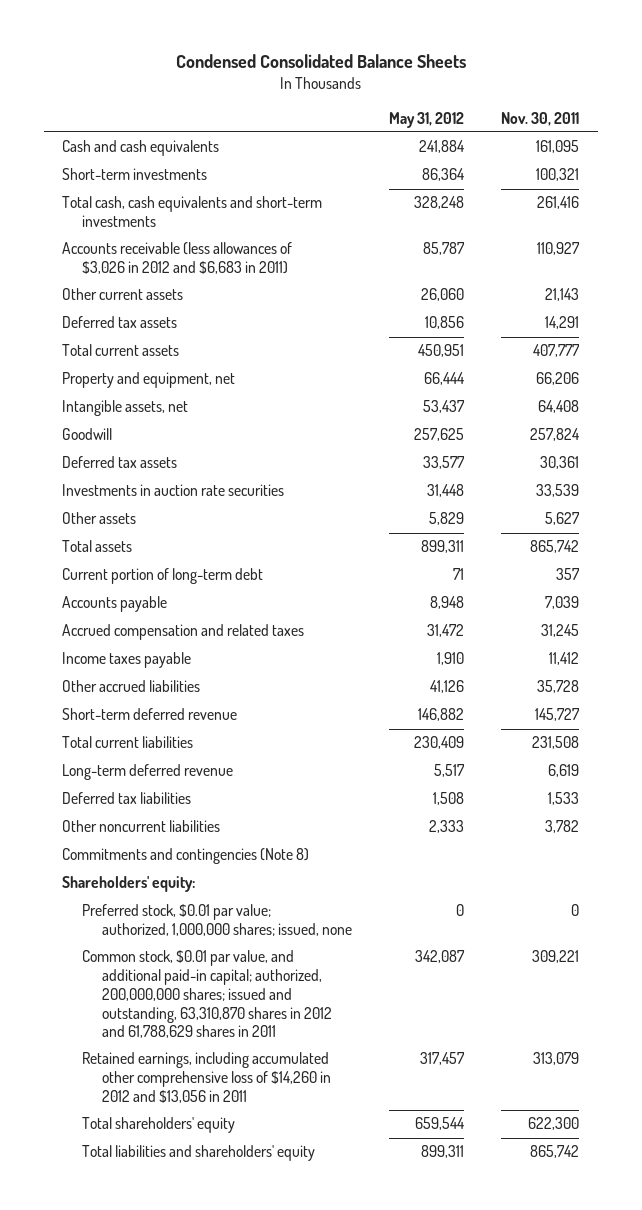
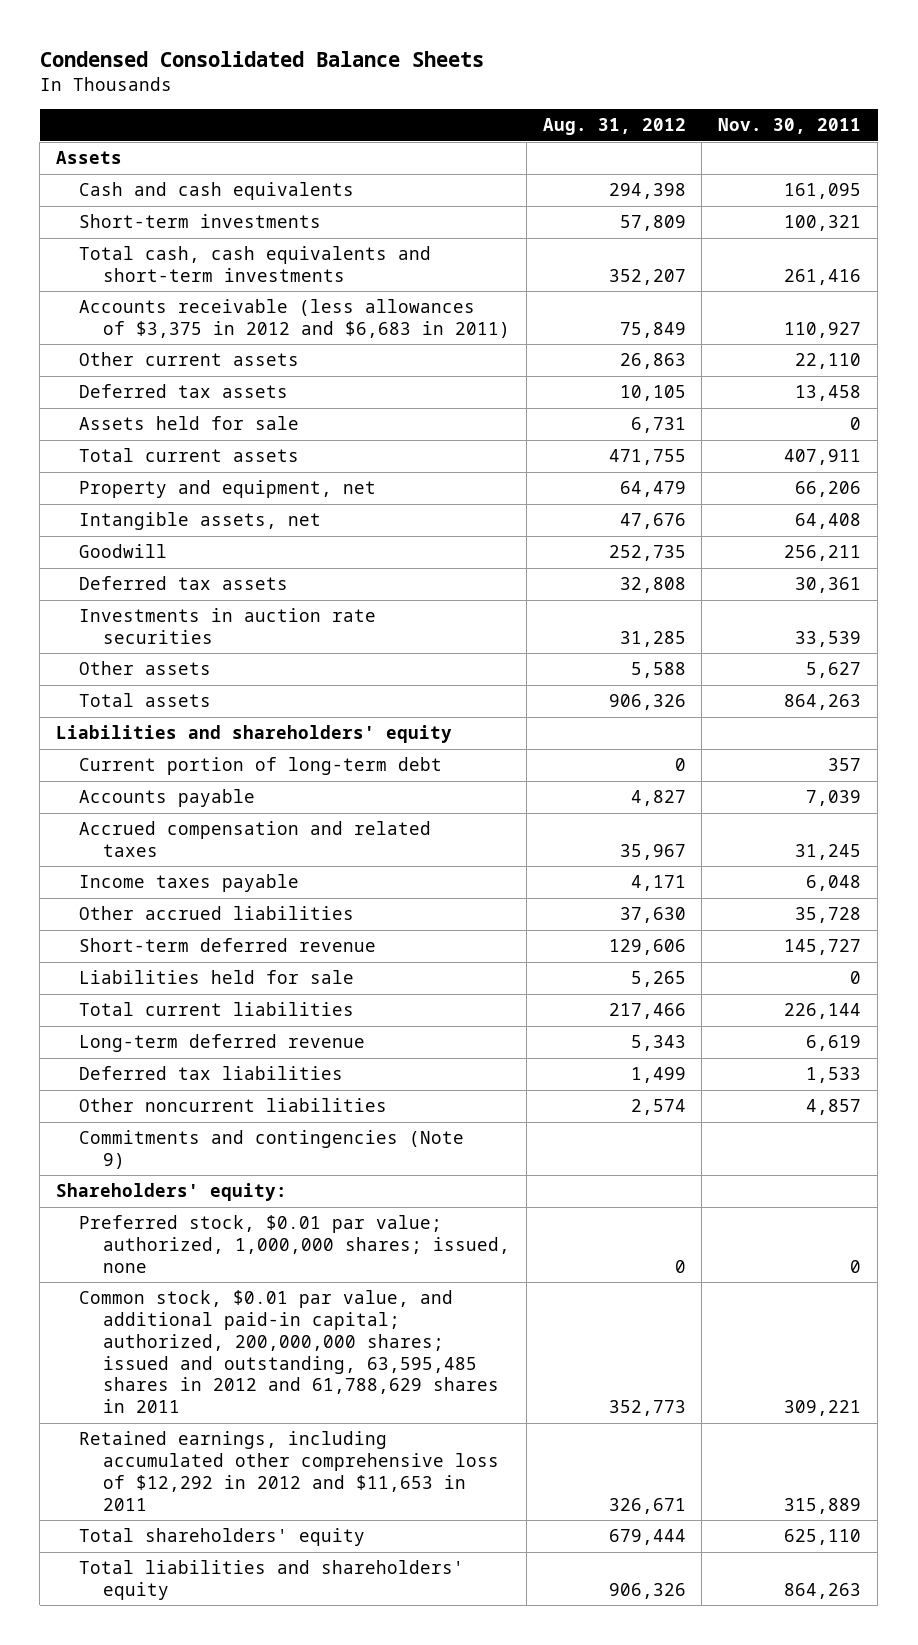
[389,111,465,128] May 31, 2012 -> none
none -> [542,118,686,136] Aug. 31, 2012
none -> [56,151,123,165] Assets
[62,242,293,275] Accounts receivable (less allowances of $3,026 in 2012 and $6,683 in 2011) -> [79,299,510,339] Accounts receivable (less allowances of $3,375 in 2012 and $6,683 in 2011)
[545,288,580,302] 21,143 -> [795,353,862,370] 22,110
[545,316,580,330] 14,291 -> [795,385,862,402] 13,458
none -> [79,416,300,431] Assets held for sale
[533,344,581,358] 407,777 -> [784,449,862,466] 407,911
[530,428,581,442] 257,824 -> [784,545,862,562] 256,211
[530,540,580,554] 865,742 -> [784,694,862,711] 864,263
none -> [56,725,453,744] Liabilities and shareholders' equity
[549,652,580,666] 11,412 -> [806,875,862,892] 6,048
none -> [79,970,355,985] Liabilities held for sale
[532,736,580,750] 231,508 -> [784,1003,862,1020] 226,144
[545,820,580,834] 3,782 -> [806,1099,862,1116] 4,857
[62,848,310,865] Commitments and contingencies (Note 8) -> [79,1130,465,1170] Commitments and contingencies (Note 9)
[82,950,332,1039] Common stock, $0.01 par value, and additional paid-in capital; authorized, 200,000,000 shares; issued and outstanding, 63,310,870 shares in 2012 and 61,788,629 shares in 2011 -> [79,1290,499,1414] Common stock, $0.01 par value, and additional paid-in capital; authorized, 200,000,000 shares; issued and outstanding, 63,595,485 shares in 2012 and 61,788,629 shares in 2011
[82,1052,331,1103] Retained earnings, including accumulated other comprehensive loss of $14,260 in 2012 and $13,056 in 2011 -> [79,1431,499,1511] Retained earnings, including accumulated other comprehensive loss of $12,292 in 2012 and $11,653 in 2011
[533,1052,580,1066] 313,079 -> [784,1497,862,1514] 315,889
[528,1117,580,1131] 622,300 -> [784,1529,862,1546] 625,110
[530,1145,580,1159] 865,742 -> [784,1583,862,1600] 864,263

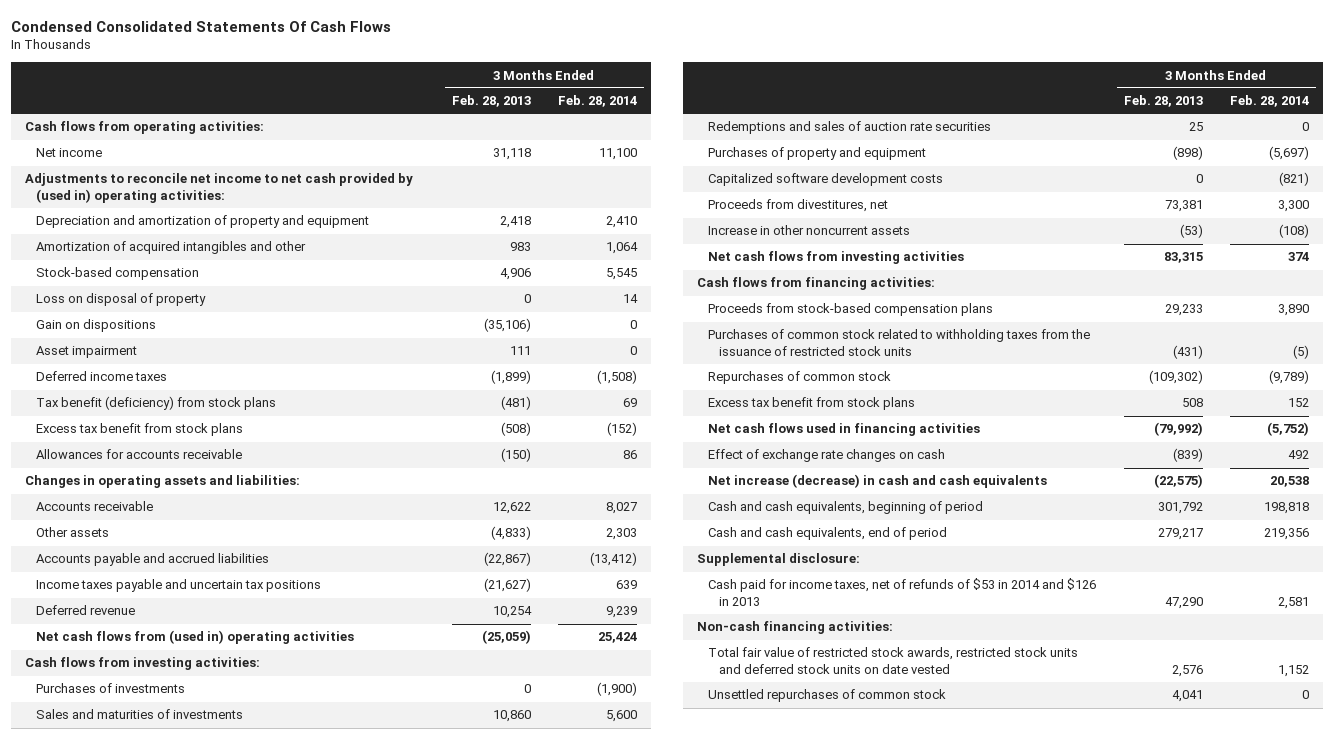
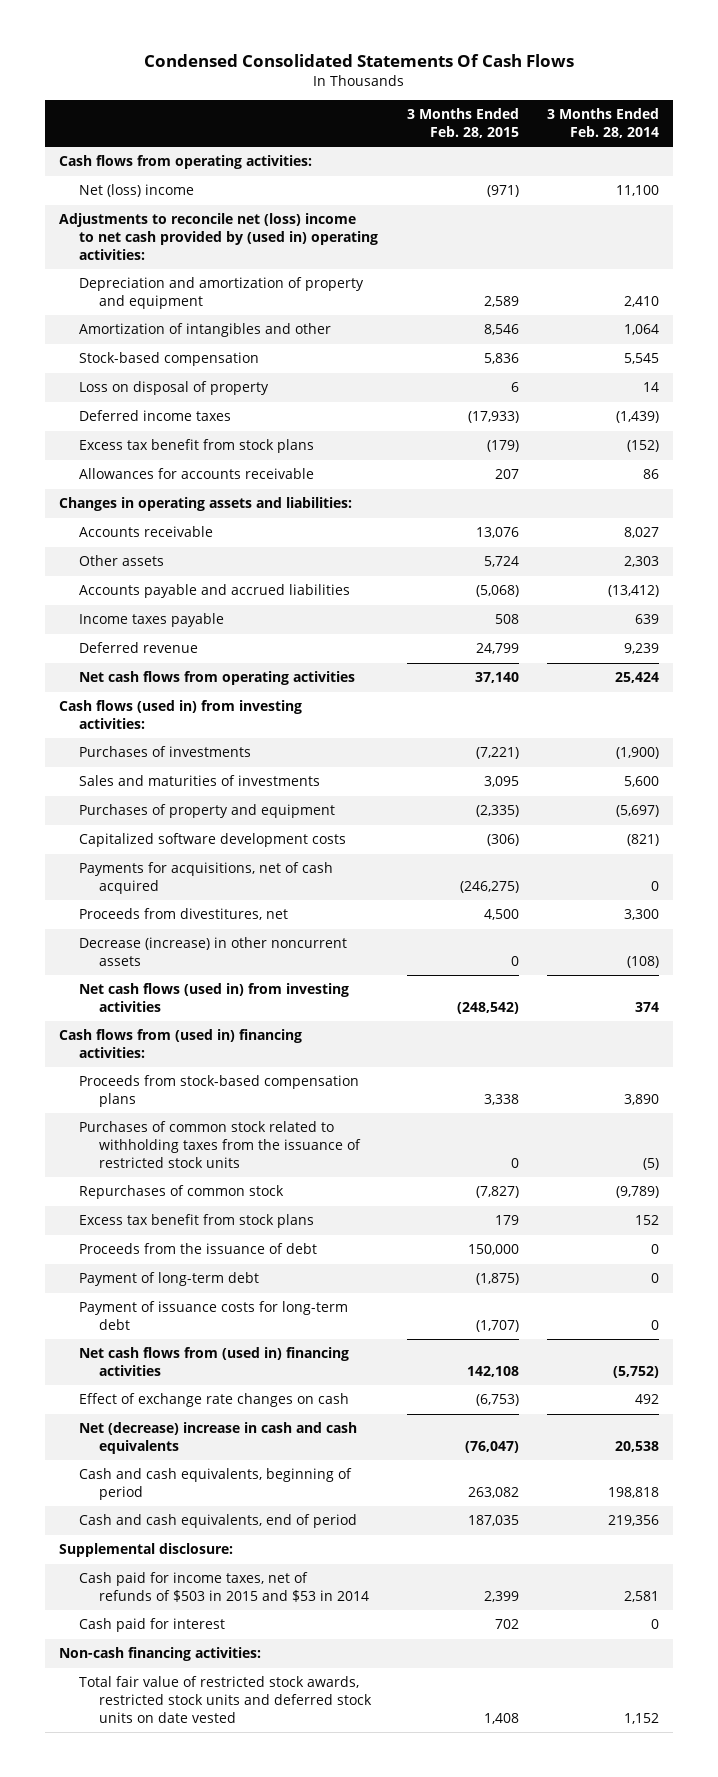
[451,95,531,108] Feb. 28, 2013 -> none
none -> [406,108,519,139] 3 Months Ended Feb. 28, 2015
[36,148,103,158] Net income -> [78,184,194,198] Net (loss) income
[25,173,414,204] Adjustments to reconcile net income to net cash provided by (used in) operating activities: -> [59,213,378,260] Adjustments to reconcile net (loss) income to net cash provided by (used in) operating activities:
[36,241,307,255] Amortization of acquired intangibles and other -> [78,323,331,338] Amortization of intangibles and other
[36,319,157,333] Gain on dispositions -> none
[36,346,138,359] Asset impairment -> none
[36,396,277,411] Tax benefit (deficiency) from stock plans -> none
[597,370,638,385] (1,508) -> [616,411,660,424] (1,439)
[36,579,322,593] Income taxes payable and uncertain tax positions -> [78,613,224,628] Income taxes payable
[36,630,355,645] Net cash flows from (used in) operating activities -> [78,671,355,686] Net cash flows from operating activities
[25,657,261,671] Cash flows from investing activities: -> [59,700,303,730] Cash flows (used in) from investing activities:
[708,121,992,135] Redemptions and sales of auction rate securities -> none
none -> [78,862,333,895] Payments for acquisitions, net of cash acquired
[708,225,911,236] Increase in other noncurrent assets -> [78,937,347,967] Decrease (increase) in other noncurrent assets
[708,251,965,265] Net cash flows from investing activities -> [78,983,349,1013] Net cash flows (used in) from investing activities
[696,277,935,291] Cash flows from financing activities: -> [59,1029,303,1059] Cash flows from (used in) financing activities:
none -> [78,1243,317,1255] Proceeds from the issuance of debt
none -> [78,1272,259,1287] Payment of long-term debt
none -> [78,1301,348,1331] Payment of issuance costs for long-term debt
[708,423,981,437] Net cash flows used in financing activities -> [78,1347,349,1377] Net cash flows from (used in) financing activities
[708,474,1048,489] Net increase (decrease) in cash and cash equivalents -> [78,1422,357,1455] Net (decrease) increase in cash and cash equivalents
[708,578,1097,607] Cash paid for income taxes, net of refunds of $53 in 2014 and $126 in 2013 -> [78,1572,369,1603] Cash paid for income taxes, net of refunds of $503 in 2015 and $53 in 2014
none -> [78,1618,225,1633] Cash paid for interest
[708,689,947,703] Unsettled repurchases of common stock -> none

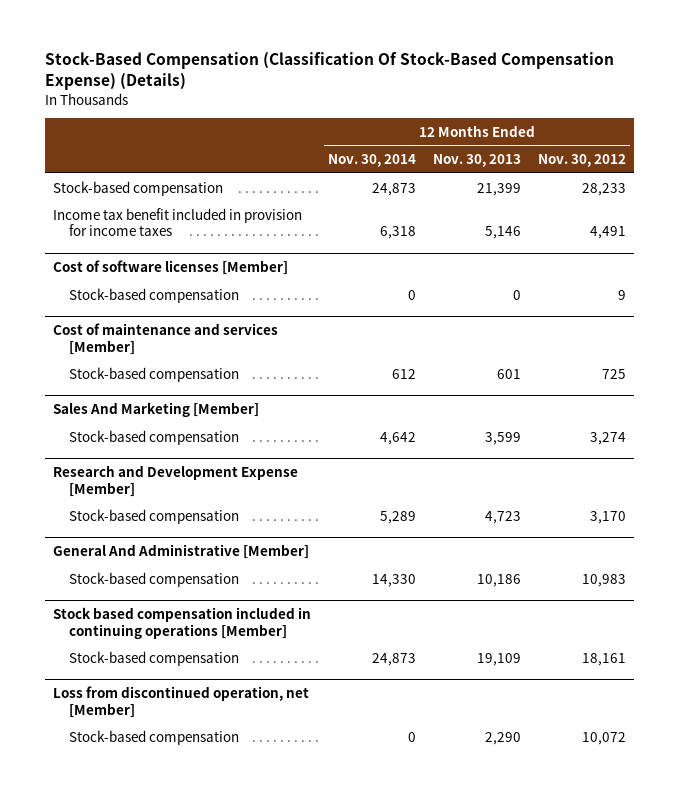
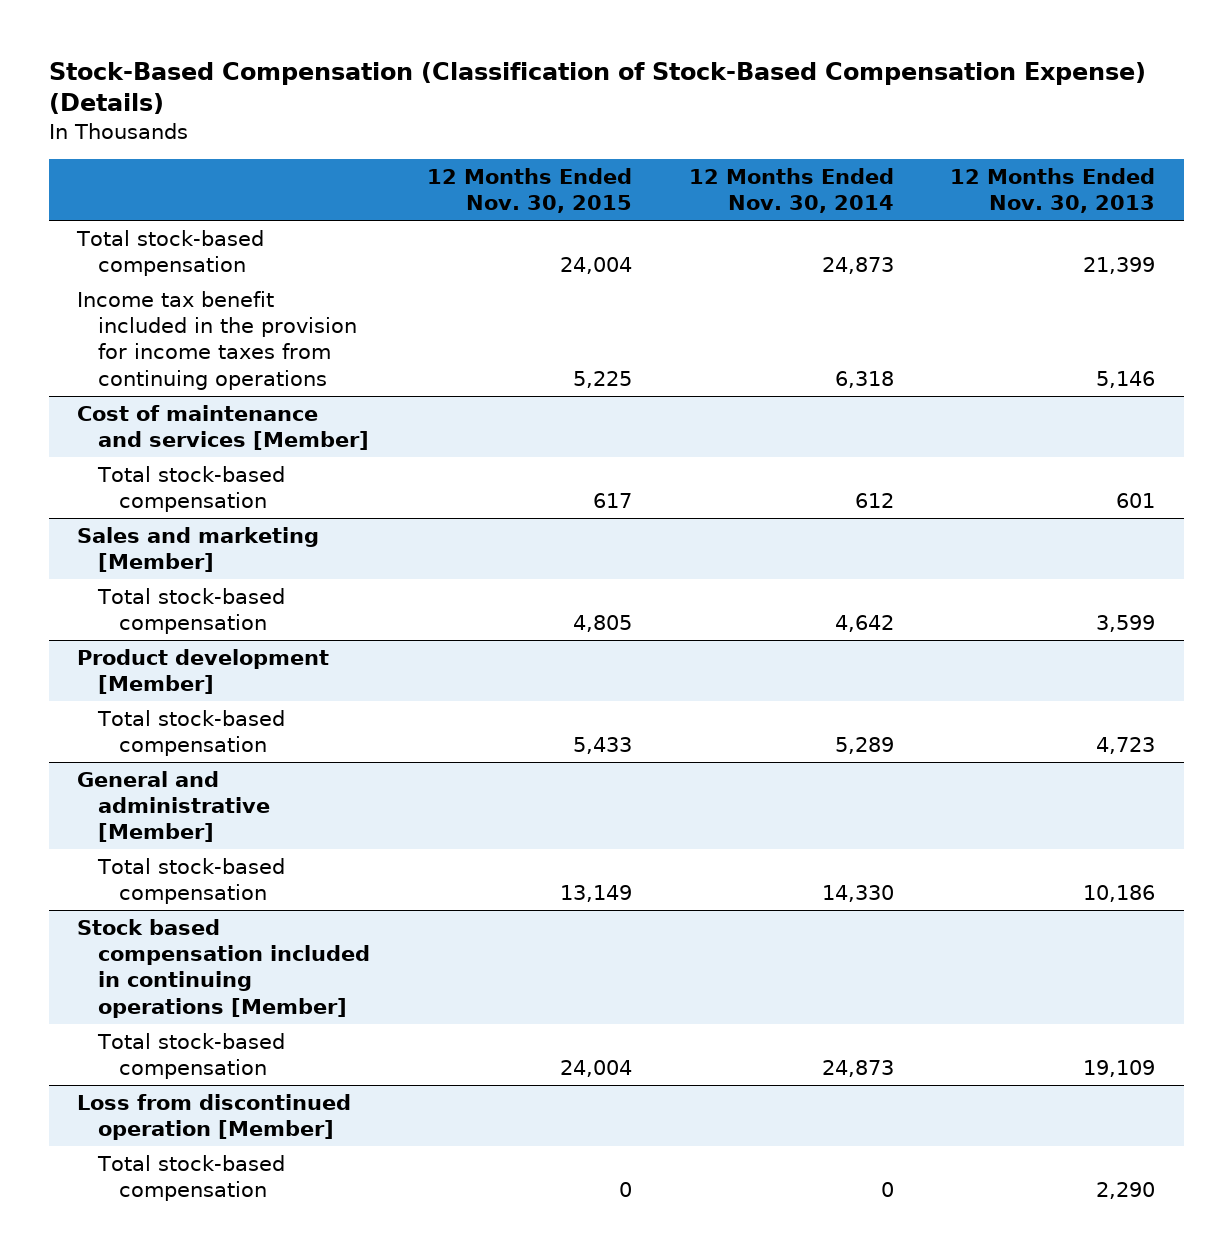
[44,52,614,91] Stock-Based Compensation (Classification Of Stock-Based Compensation Expense) (Details) -> [48,62,1146,115] Stock-Based Compensation (Classification of Stock-Based Compensation Expense) (Details)
[537,153,626,167] Nov. 30, 2012 -> none
none -> [426,167,632,214] 12 Months Ended Nov. 30, 2015
[53,259,289,275] Cost of software licenses [Member] -> none
[69,287,240,303] Stock-based compensation -> none
[53,180,224,196] Stock-based compensation -> [75,229,264,277] Total stock-based compensation
[53,207,303,237] Income tax benefit included in provision for income taxes -> [76,290,358,390] Income tax benefit included in the provision for income taxes from continuing operations
[69,366,240,382] Stock-based compensation -> [97,465,286,513] Total stock-based compensation
[53,401,260,417] Sales And Marketing [Member] -> [76,526,319,573] Sales and marketing [Member]
[69,429,240,445] Stock-based compensation -> [97,587,286,635] Total stock-based compensation
[53,464,299,497] Research and Development Expense [Member] -> [76,648,329,695] Product development [Member]
[69,508,240,524] Stock-based compensation -> [97,709,286,757] Total stock-based compensation
[53,543,310,559] General And Administrative [Member] -> [76,770,271,843] General and administrative [Member]
[69,571,240,587] Stock-based compensation -> [97,857,286,905] Total stock-based compensation
[69,650,240,666] Stock-based compensation -> [97,1032,286,1080] Total stock-based compensation
[53,685,310,718] Loss from discontinued operation, net [Member] -> [76,1093,351,1141] Loss from discontinued operation [Member]
[69,729,240,745] Stock-based compensation -> [97,1154,286,1202] Total stock-based compensation

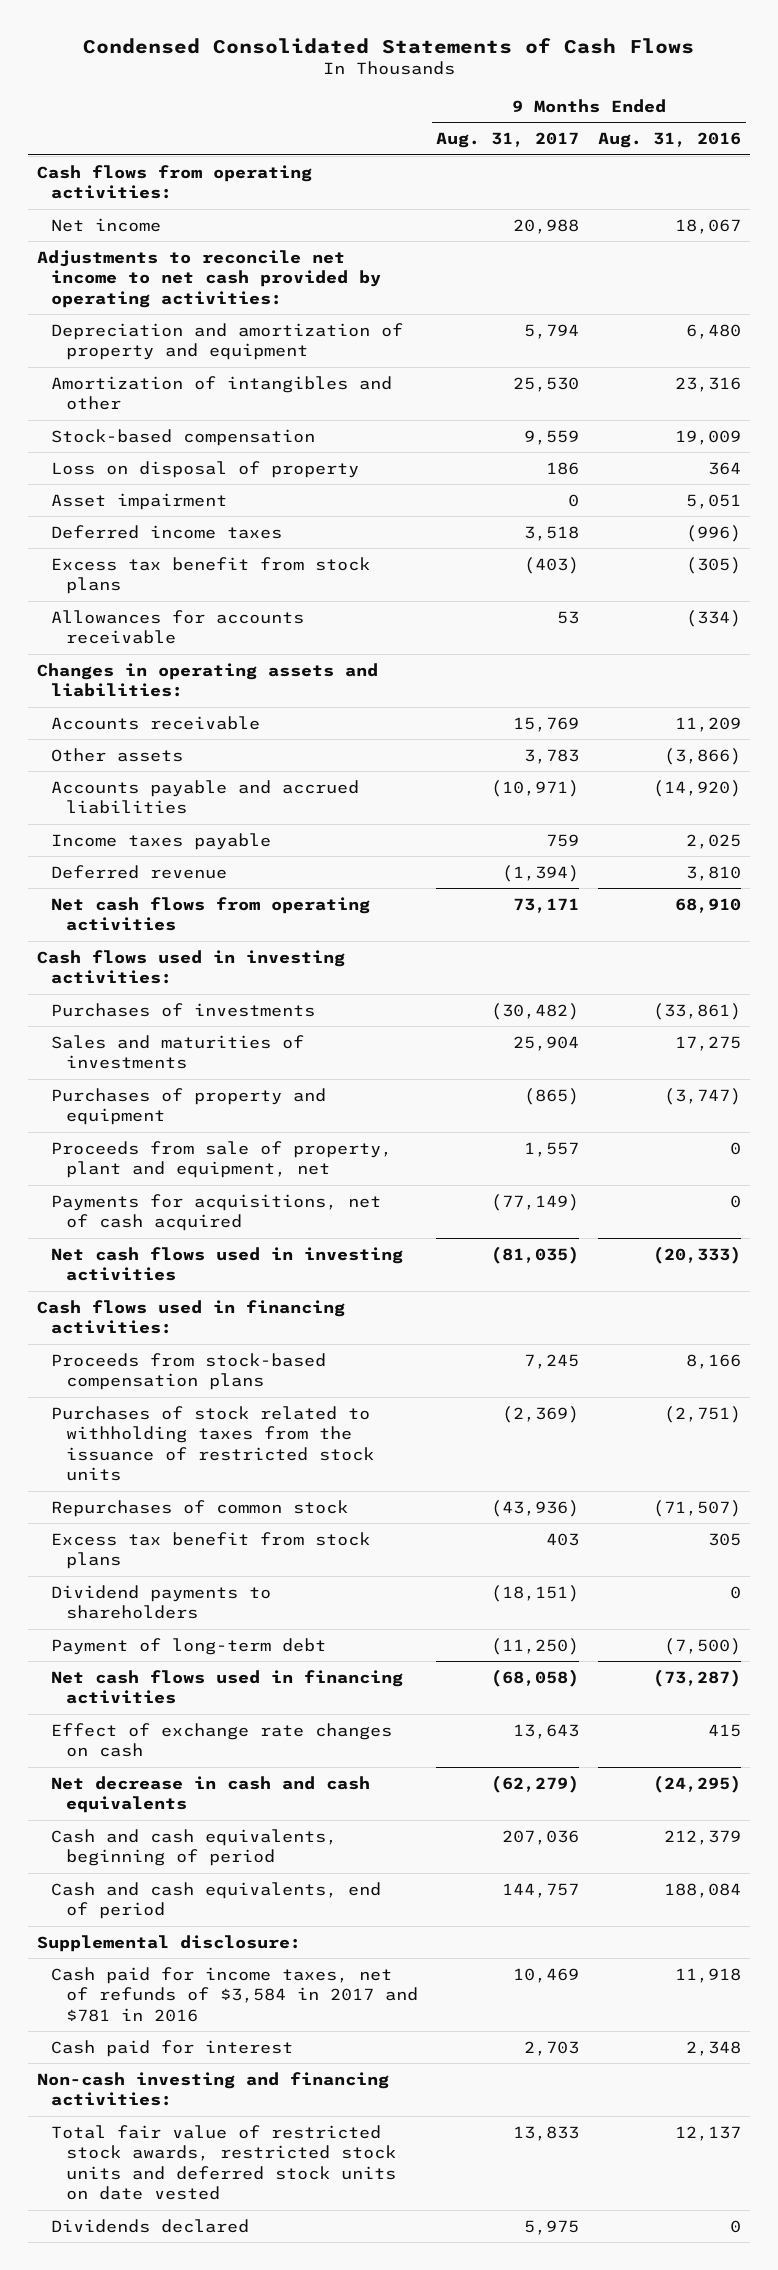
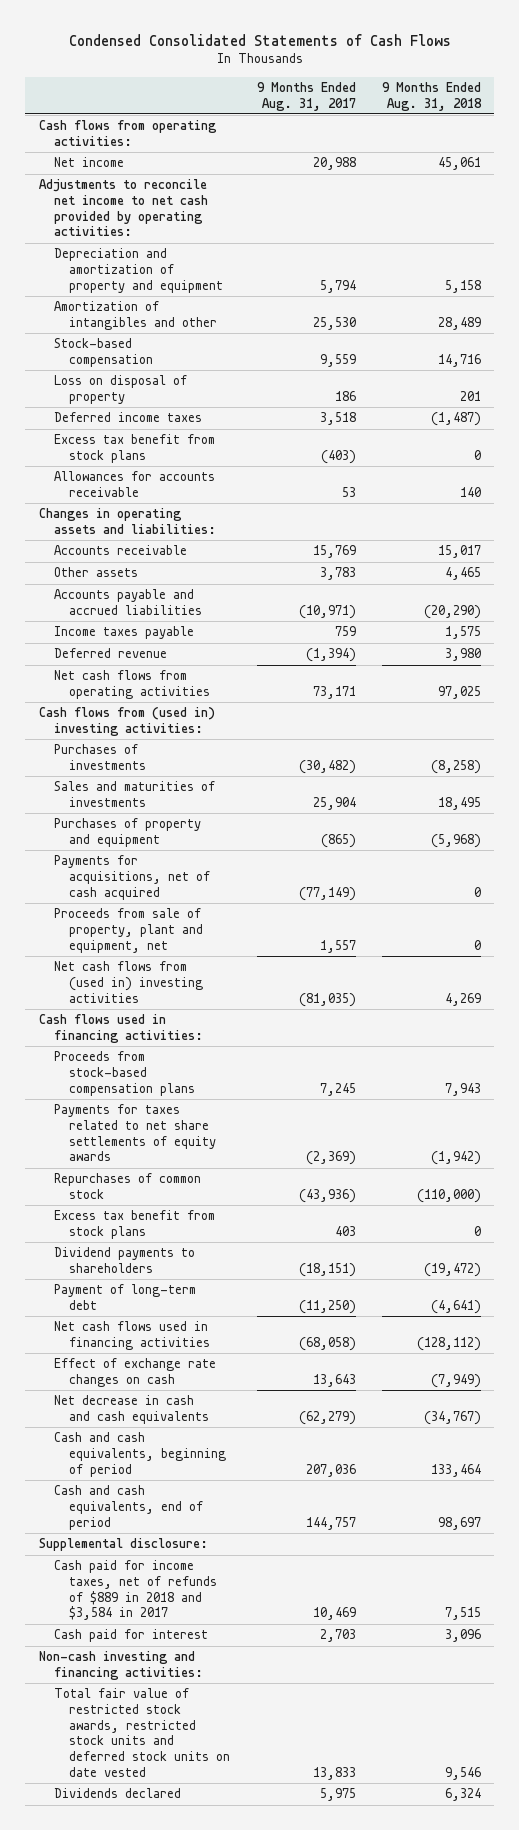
[597,132,741,149] Aug. 31, 2016 -> none
none -> [381,81,482,111] 9 Months Ended Aug. 31, 2018
[51,492,228,510] Asset impairment -> none
[37,949,346,985] Cash flows used in investing activities: -> [38,707,215,737] Cash flows from (used in) investing activities:
[51,1140,393,1179] Proceeds from sale of property, plant and equipment, net -> [53,908,204,953] Proceeds from sale of property, plant and equipment, net
[51,1246,404,1282] Net cash flows used in investing activities -> [53,961,204,1003] Net cash flows from (used in) investing activities
[51,1405,374,1482] Purchases of stock related to withholding taxes from the issuance of restricted stock units -> [53,1104,217,1162] Payments for taxes related to net share settlements of equity awards
[51,1966,418,2022] Cash paid for income taxes, net of refunds of $3,584 in 2017 and $781 in 2016 -> [53,1560,218,1621] Cash paid for income taxes, net of refunds of $889 in 2018 and $3,584 in 2017

